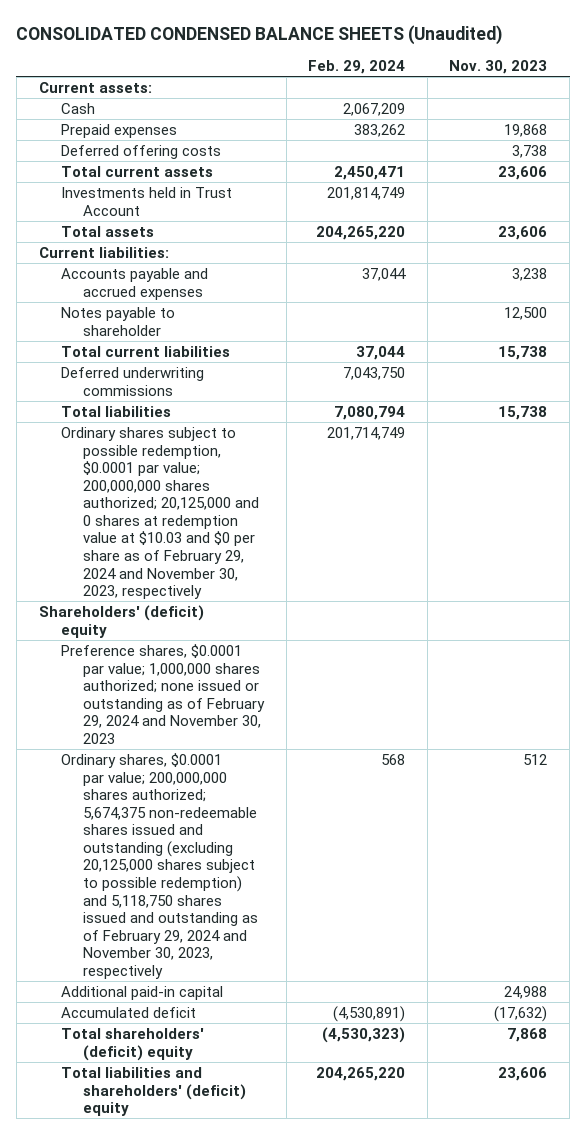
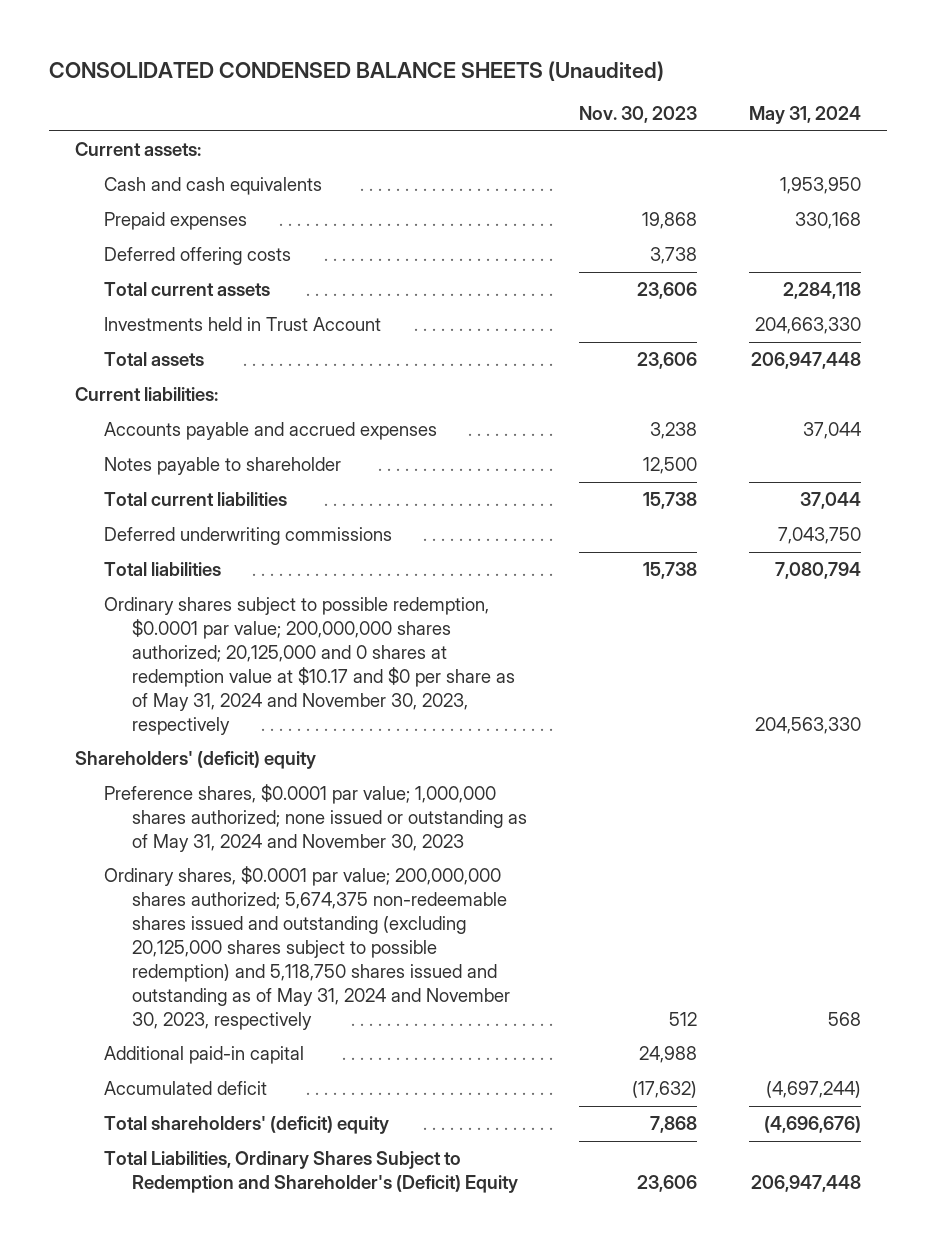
[308,60,406,75] Feb. 29, 2024 -> none
none -> [749,106,862,125] May 31, 2024
[60,103,95,115] Cash -> none
none -> [103,177,322,196] Cash and cash equivalents
[60,427,259,600] Ordinary shares subject to possible redemption, $0.0001 par value; 200,000,000 shares authorized; 20,125,000 and 0 shares at redemption value at $10.03 and $0 per share as of February 29, 2024 and November 30, 2023, respectively -> [103,597,516,735] Ordinary shares subject to possible redemption, $0.0001 par value; 200,000,000 shares authorized; 20,125,000 and 0 shares at redemption value at $10.17 and $0 per share as of May 31, 2024 and November 30, 2023, respectively
[60,644,265,744] Preference shares, $0.0001 par value; 1,000,000 shares authorized; none issued or outstanding as of February 29, 2024 and November 30, 2023 -> [103,784,528,852] Preference shares, $0.0001 par value; 1,000,000 shares authorized; none issued or outstanding as of May 31, 2024 and November 30, 2023
[60,753,258,979] Ordinary shares, $0.0001 par value; 200,000,000 shares authorized; 5,674,375 non-redeemable shares issued and outstanding (excluding 20,125,000 shares subject to possible redemption) and 5,118,750 shares issued and outstanding as of February 29, 2024 and November 30, 2023, respectively -> [103,866,511,1030] Ordinary shares, $0.0001 par value; 200,000,000 shares authorized; 5,674,375 non-redeemable shares issued and outstanding (excluding 20,125,000 shares subject to possible redemption) and 5,118,750 shares issued and outstanding as of May 31, 2024 and November 30, 2023, respectively
[60,1067,246,1117] Total liabilities and shareholders' (deficit) equity -> [103,1151,519,1194] Total Liabilities, Ordinary Shares Subject to Redemption and Shareholder's (Deficit) Equity

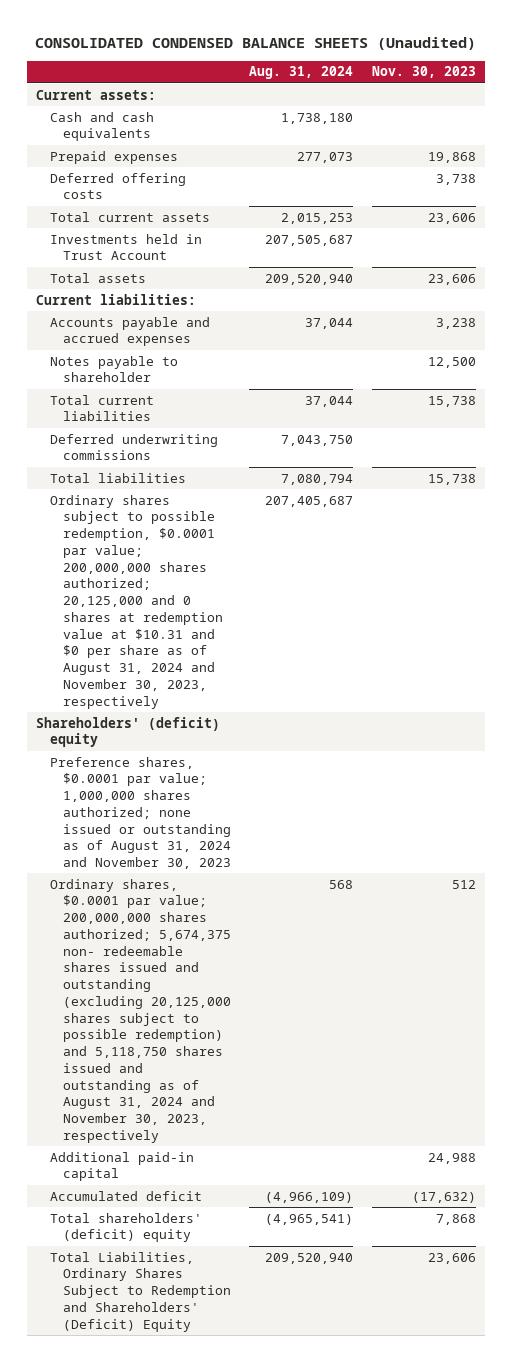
[749,106,862,125] May 31, 2024 -> none
none -> [249,66,354,80] Aug. 31, 2024
[103,597,516,735] Ordinary shares subject to possible redemption, $0.0001 par value; 200,000,000 shares authorized; 20,125,000 and 0 shares at redemption value at $10.17 and $0 per share as of May 31, 2024 and November 30, 2023, respectively -> [49,494,223,709] Ordinary shares subject to possible redemption, $0.0001 par value; 200,000,000 shares authorized; 20,125,000 and 0 shares at redemption value at $10.31 and $0 per share as of August 31, 2024 and November 30, 2023, respectively
[103,784,528,852] Preference shares, $0.0001 par value; 1,000,000 shares authorized; none issued or outstanding as of May 31, 2024 and November 30, 2023 -> [49,756,231,870] Preference shares, $0.0001 par value; 1,000,000 shares authorized; none issued or outstanding as of August 31, 2024 and November 30, 2023
[103,866,511,1030] Ordinary shares, $0.0001 par value; 200,000,000 shares authorized; 5,674,375 non-redeemable shares issued and outstanding (excluding 20,125,000 shares subject to possible redemption) and 5,118,750 shares issued and outstanding as of May 31, 2024 and November 30, 2023, respectively -> [49,878,231,1143] Ordinary shares, $0.0001 par value; 200,000,000 shares authorized; 5,674,375 non- redeemable shares issued and outstanding (excluding 20,125,000 shares subject to possible redemption) and 5,118,750 shares issued and outstanding as of August 31, 2024 and November 30, 2023, respectively
[103,1151,519,1194] Total Liabilities, Ordinary Shares Subject to Redemption and Shareholder's (Deficit) Equity -> [49,1251,231,1332] Total Liabilities, Ordinary Shares Subject to Redemption and Shareholders' (Deficit) Equity

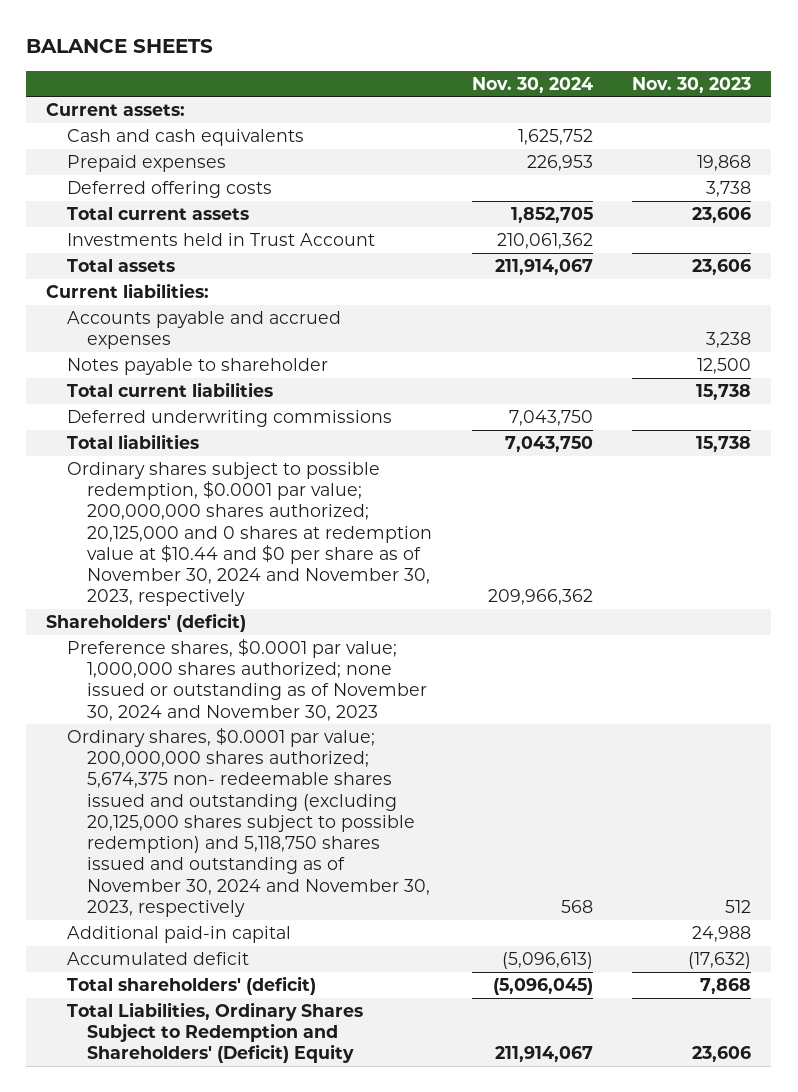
[35,36,477,50] CONSOLIDATED CONDENSED BALANCE SHEETS (Unaudited) -> [26,39,214,54] BALANCE SHEETS
[249,66,354,80] Aug. 31, 2024 -> none
none -> [471,76,593,93] Nov. 30, 2024
[49,494,223,709] Ordinary shares subject to possible redemption, $0.0001 par value; 200,000,000 shares authorized; 20,125,000 and 0 shares at redemption value at $10.31 and $0 per share as of August 31, 2024 and November 30, 2023, respectively -> [66,461,432,607] Ordinary shares subject to possible redemption, $0.0001 par value; 200,000,000 shares authorized; 20,125,000 and 0 shares at redemption value at $10.44 and $0 per share as of November 30, 2024 and November 30, 2023, respectively
[36,716,221,748] Shareholders' (deficit) equity -> [46,612,247,632] Shareholders' (deficit)
[49,756,231,870] Preference shares, $0.0001 par value; 1,000,000 shares authorized; none issued or outstanding as of August 31, 2024 and November 30, 2023 -> [66,638,427,721] Preference shares, $0.0001 par value; 1,000,000 shares authorized; none issued or outstanding as of November 30, 2024 and November 30, 2023
[49,878,231,1143] Ordinary shares, $0.0001 par value; 200,000,000 shares authorized; 5,674,375 non- redeemable shares issued and outstanding (excluding 20,125,000 shares subject to possible redemption) and 5,118,750 shares issued and outstanding as of August 31, 2024 and November 30, 2023, respectively -> [66,727,430,917] Ordinary shares, $0.0001 par value; 200,000,000 shares authorized; 5,674,375 non- redeemable shares issued and outstanding (excluding 20,125,000 shares subject to possible redemption) and 5,118,750 shares issued and outstanding as of November 30, 2024 and November 30, 2023, respectively
[49,1212,202,1243] Total shareholders' (deficit) equity -> [66,975,316,995] Total shareholders' (deficit)

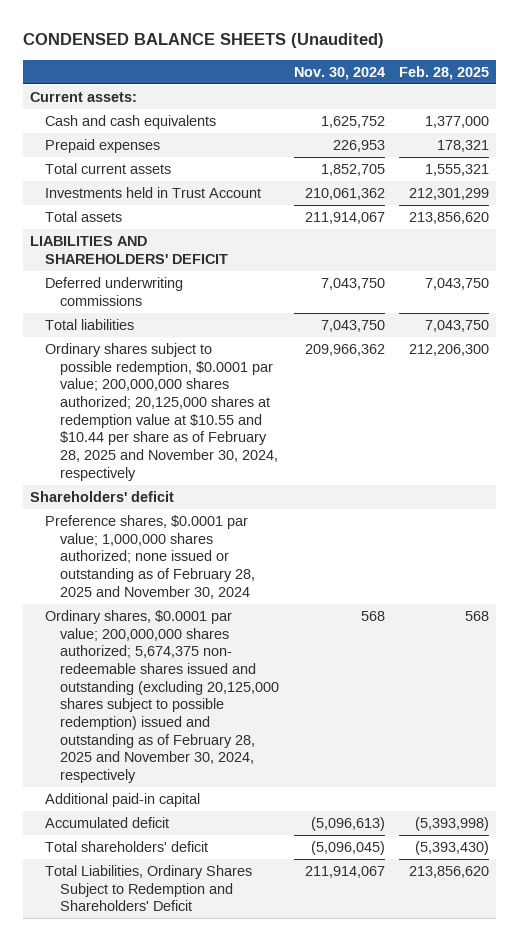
[26,39,214,54] BALANCE SHEETS -> [22,33,384,49] CONDENSED BALANCE SHEETS (Unaudited)
[632,76,752,93] Nov. 30, 2023 -> none
none -> [399,65,490,80] Feb. 28, 2025
[66,180,272,198] Deferred offering costs -> none
[46,282,210,298] Current liabilities: -> none
[66,310,341,350] Accounts payable and accrued expenses -> none
[66,357,328,375] Notes payable to shareholder -> none
[66,381,273,397] Total current liabilities -> none
none -> [30,236,229,264] LIABILITIES AND SHAREHOLDERS' DEFICIT
[66,461,432,607] Ordinary shares subject to possible redemption, $0.0001 par value; 200,000,000 shares authorized; 20,125,000 and 0 shares at redemption value at $10.44 and $0 per share as of November 30, 2024 and November 30, 2023, respectively -> [45,343,279,481] Ordinary shares subject to possible redemption, $0.0001 par value; 200,000,000 shares authorized; 20,125,000 shares at redemption value at $10.55 and $10.44 per share as of February 28, 2025 and November 30, 2024, respectively
[46,612,247,632] Shareholders' (deficit) -> [30,491,175,503] Shareholders' deficit
[66,638,427,721] Preference shares, $0.0001 par value; 1,000,000 shares authorized; none issued or outstanding as of November 30, 2024 and November 30, 2023 -> [45,515,256,599] Preference shares, $0.0001 par value; 1,000,000 shares authorized; none issued or outstanding as of February 28, 2025 and November 30, 2024
[66,727,430,917] Ordinary shares, $0.0001 par value; 200,000,000 shares authorized; 5,674,375 non- redeemable shares issued and outstanding (excluding 20,125,000 shares subject to possible redemption) and 5,118,750 shares issued and outstanding as of November 30, 2024 and November 30, 2023, respectively -> [45,610,280,783] Ordinary shares, $0.0001 par value; 200,000,000 shares authorized; 5,674,375 non- redeemable shares issued and outstanding (excluding 20,125,000 shares subject to possible redemption) issued and outstanding as of February 28, 2025 and November 30, 2024, respectively
[66,975,316,995] Total shareholders' (deficit) -> [45,841,209,853] Total shareholders' deficit
[66,1001,363,1064] Total Liabilities, Ordinary Shares Subject to Redemption and Shareholders' (Deficit) Equity -> [45,865,253,912] Total Liabilities, Ordinary Shares Subject to Redemption and Shareholders' Deficit

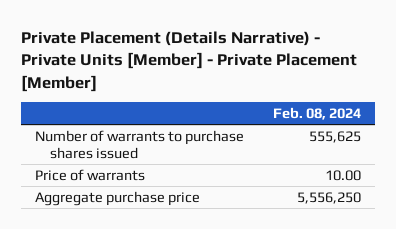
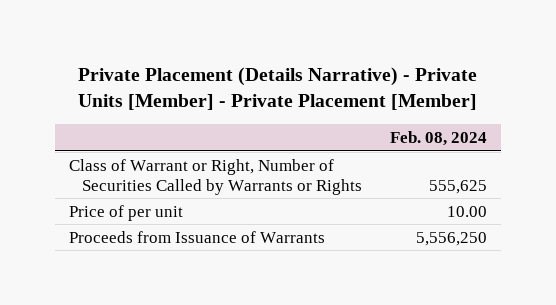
[35,129,245,159] Number of warrants to purchase shares issued -> [68,158,363,195] Class of Warrant or Right, Number of Securities Called by Warrants or Rights
[35,168,146,181] Price of warrants -> [68,204,183,221] Price of per unit
[35,190,201,206] Aggregate purchase price -> [68,230,325,243] Proceeds from Issuance of Warrants

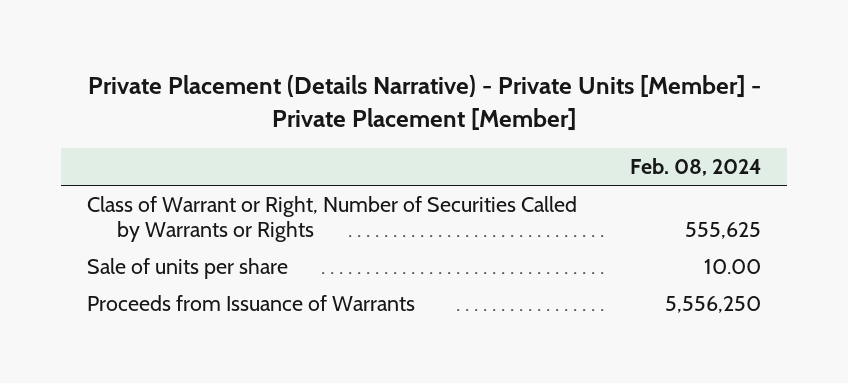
[68,204,183,221] Price of per unit -> [87,257,289,279] Sale of units per share

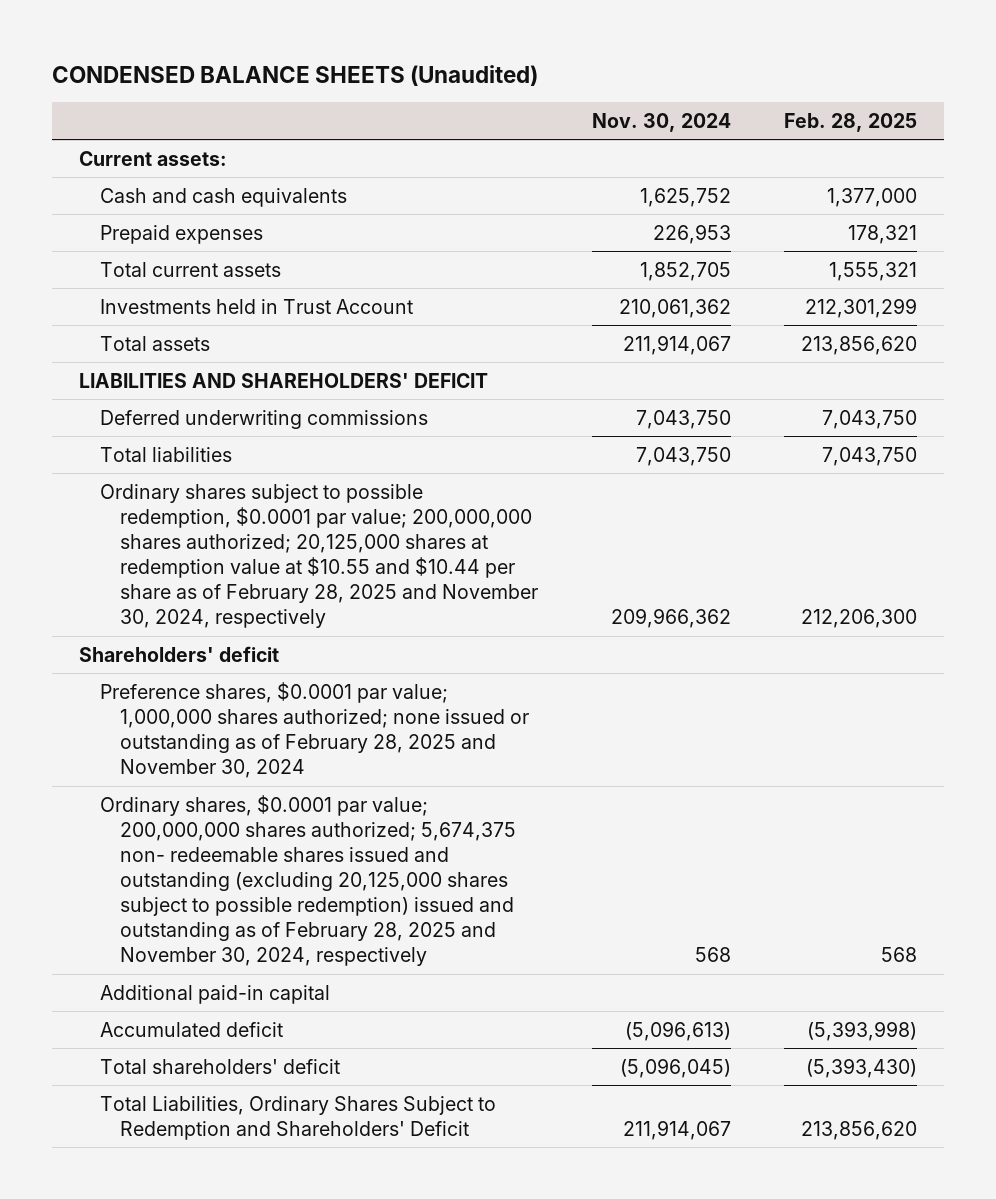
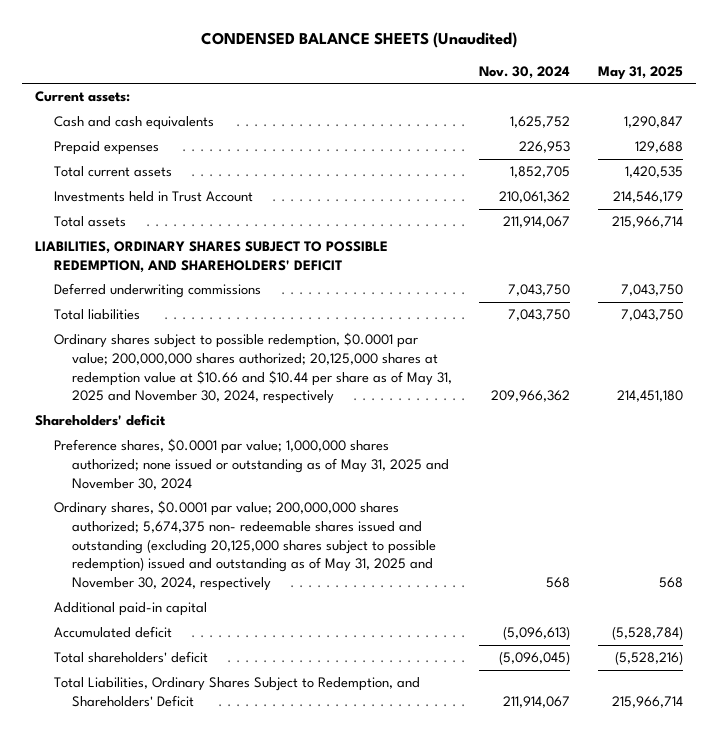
[783,112,917,132] Feb. 28, 2025 -> none
none -> [597,65,683,80] May 31, 2025
[79,372,489,388] LIABILITIES AND SHAREHOLDERS' DEFICIT -> [35,241,389,273] LIABILITIES, ORDINARY SHARES SUBJECT TO POSSIBLE REDEMPTION, AND SHAREHOLDERS' DEFICIT
[99,483,539,629] Ordinary shares subject to possible redemption, $0.0001 par value; 200,000,000 shares authorized; 20,125,000 shares at redemption value at $10.55 and $10.44 per share as of February 28, 2025 and November 30, 2024, respectively -> [53,332,452,405] Ordinary shares subject to possible redemption, $0.0001 par value; 200,000,000 shares authorized; 20,125,000 shares at redemption value at $10.66 and $10.44 per share as of May 31, 2025 and November 30, 2024, respectively
[99,681,530,779] Preference shares, $0.0001 par value; 1,000,000 shares authorized; none issued or outstanding as of February 28, 2025 and November 30, 2024 -> [53,438,449,490] Preference shares, $0.0001 par value; 1,000,000 shares authorized; none issued or outstanding as of May 31, 2025 and November 30, 2024
[99,794,517,967] Ordinary shares, $0.0001 par value; 200,000,000 shares authorized; 5,674,375 non- redeemable shares issued and outstanding (excluding 20,125,000 shares subject to possible redemption) issued and outstanding as of February 28, 2025 and November 30, 2024, respectively -> [53,500,436,592] Ordinary shares, $0.0001 par value; 200,000,000 shares authorized; 5,674,375 non- redeemable shares issued and outstanding (excluding 20,125,000 shares subject to possible redemption) issued and outstanding as of May 31, 2025 and November 30, 2024, respectively
[99,1095,496,1140] Total Liabilities, Ordinary Shares Subject to Redemption and Shareholders' Deficit -> [53,677,420,707] Total Liabilities, Ordinary Shares Subject to Redemption, and Shareholders' Deficit

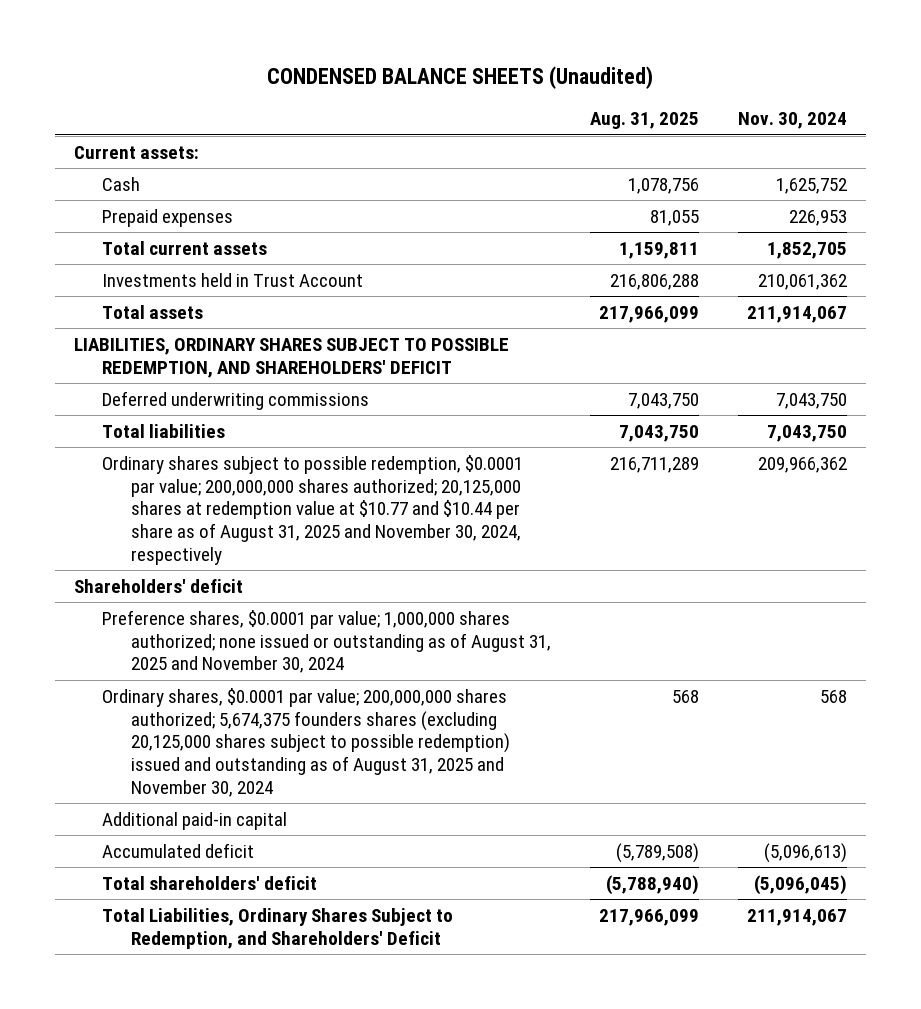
[597,65,683,80] May 31, 2025 -> none
none -> [589,112,699,130] Aug. 31, 2025
[53,116,214,131] Cash and cash equivalents -> [102,176,141,191] Cash
[53,332,452,405] Ordinary shares subject to possible redemption, $0.0001 par value; 200,000,000 shares authorized; 20,125,000 shares at redemption value at $10.66 and $10.44 per share as of May 31, 2025 and November 30, 2024, respectively -> [102,454,524,565] Ordinary shares subject to possible redemption, $0.0001 par value; 200,000,000 shares authorized; 20,125,000 shares at redemption value at $10.77 and $10.44 per share as of August 31, 2025 and November 30, 2024, respectively
[53,438,449,490] Preference shares, $0.0001 par value; 1,000,000 shares authorized; none issued or outstanding as of May 31, 2025 and November 30, 2024 -> [102,609,551,674] Preference shares, $0.0001 par value; 1,000,000 shares authorized; none issued or outstanding as of August 31, 2025 and November 30, 2024
[53,500,436,592] Ordinary shares, $0.0001 par value; 200,000,000 shares authorized; 5,674,375 non- redeemable shares issued and outstanding (excluding 20,125,000 shares subject to possible redemption) issued and outstanding as of May 31, 2025 and November 30, 2024, respectively -> [102,687,510,797] Ordinary shares, $0.0001 par value; 200,000,000 shares authorized; 5,674,375 founders shares (excluding 20,125,000 shares subject to possible redemption) issued and outstanding as of August 31, 2025 and November 30, 2024

